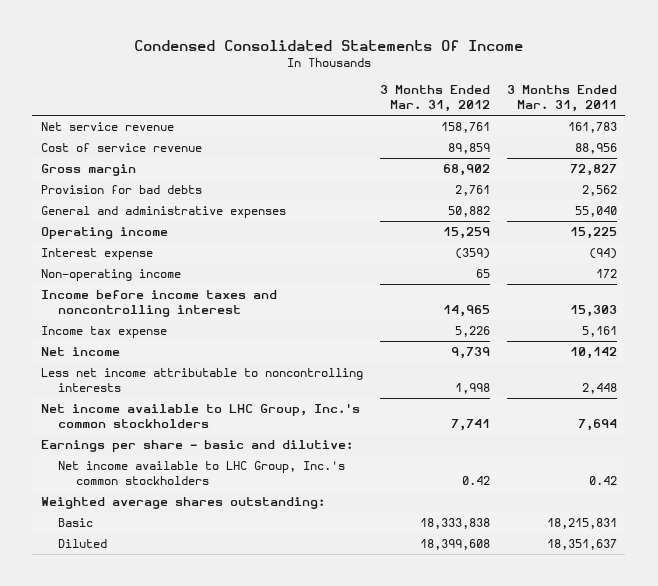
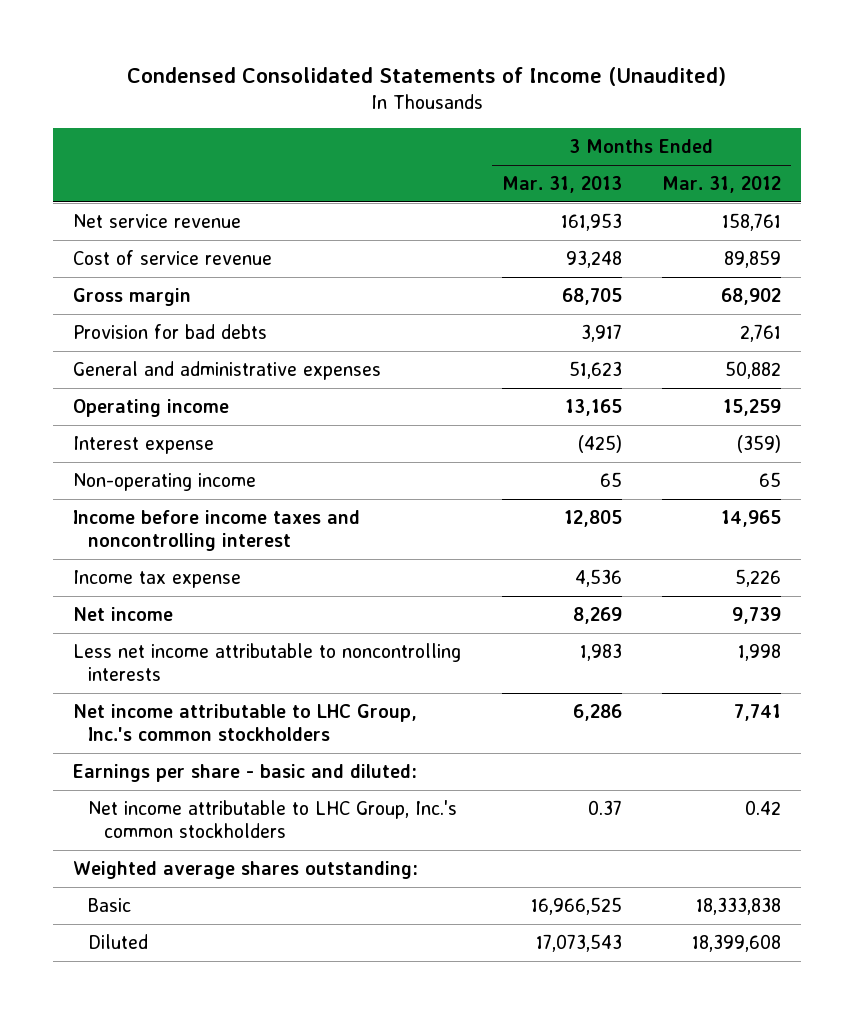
[133,39,523,51] Condensed Consolidated Statements Of Income -> [127,67,727,87] Condensed Consolidated Statements of Income (Unaudited)
[506,85,617,113] 3 Months Ended Mar. 31, 2011 -> none
none -> [501,175,622,193] Mar. 31, 2013
[40,402,360,429] Net income available to LHC Group, Inc.'s common stockholders -> [73,703,418,742] Net income attributable to LHC Group, Inc.'s common stockholders
[40,439,353,452] Earnings per share - basic and dilutive: -> [73,763,418,782] Earnings per share - basic and diluted:
[58,460,346,486] Net income available to LHC Group, Inc.'s common stockholders -> [88,799,458,839] Net income attributable to LHC Group, Inc.'s common stockholders

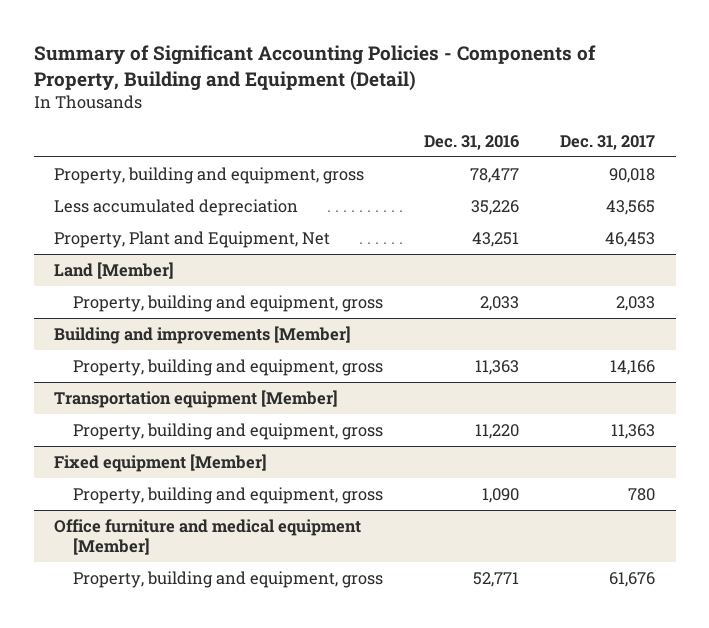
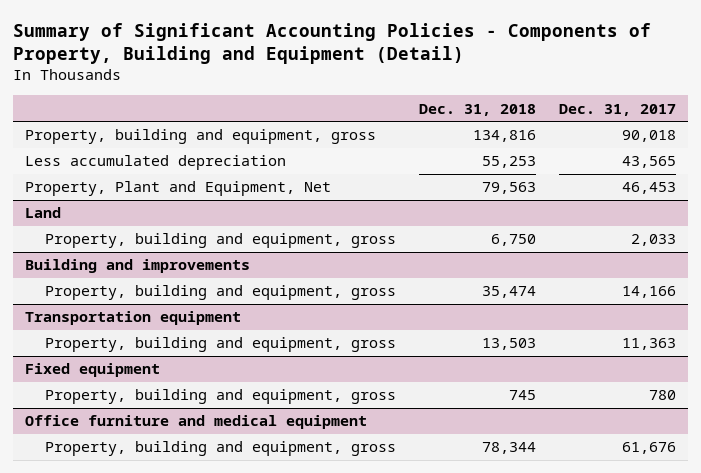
[423,134,519,150] Dec. 31, 2016 -> none
none -> [419,103,537,116] Dec. 31, 2018
[54,261,175,279] Land [Member] -> [24,207,61,219] Land
[54,325,352,344] Building and improvements [Member] -> [24,259,250,274] Building and improvements
[54,389,339,408] Transportation equipment [Member] -> [24,311,241,326] Transportation equipment
[54,453,268,472] Fixed equipment [Member] -> [24,363,160,378] Fixed equipment
[54,518,362,556] Office furniture and medical equipment [Member] -> [24,415,367,430] Office furniture and medical equipment

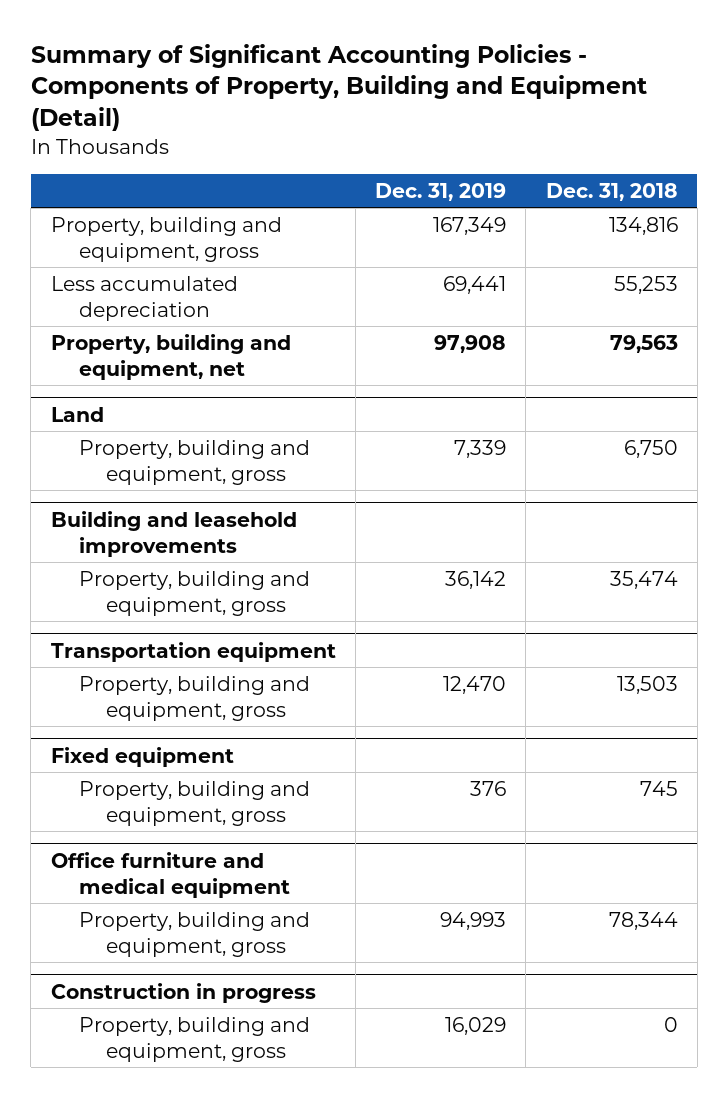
[559,103,677,116] Dec. 31, 2017 -> none
none -> [375,182,507,201] Dec. 31, 2019
[24,181,331,197] Property, Plant and Equipment, Net -> [50,333,291,380] Property, building and equipment, net
[24,259,250,274] Building and improvements -> [50,510,297,557] Building and leasehold improvements
none -> [50,982,316,1003] Construction in progress
none -> [78,1016,310,1062] Property, building and equipment, gross

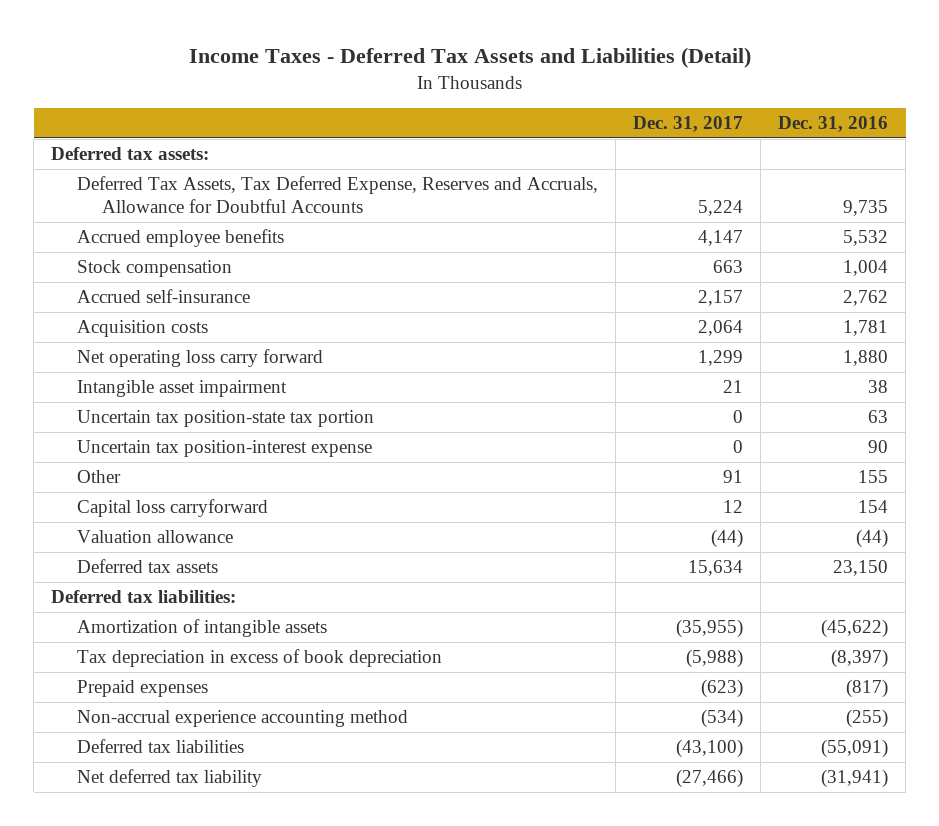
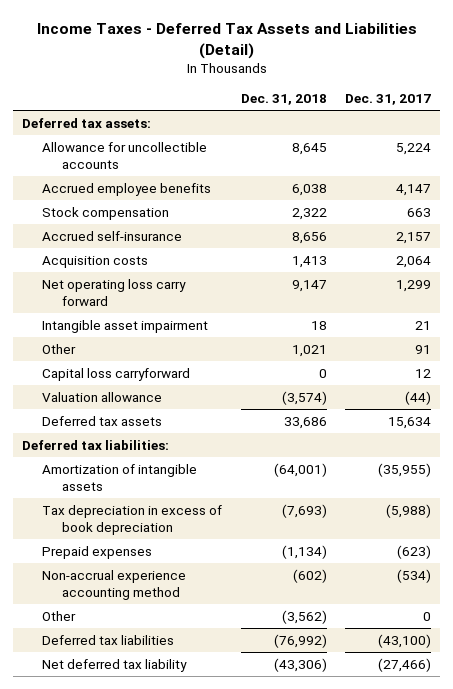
[778,115,889,132] Dec. 31, 2016 -> none
none -> [240,94,327,106] Dec. 31, 2018
[76,176,598,213] Deferred Tax Assets, Tax Deferred Expense, Reserves and Accruals, Allowance for Doubtful Accounts -> [41,141,207,169] Allowance for uncollectible accounts
[76,410,374,428] Uncertain tax position-state tax portion -> none
[76,440,372,458] Uncertain tax position-interest expense -> none
none -> [41,610,76,621] Other

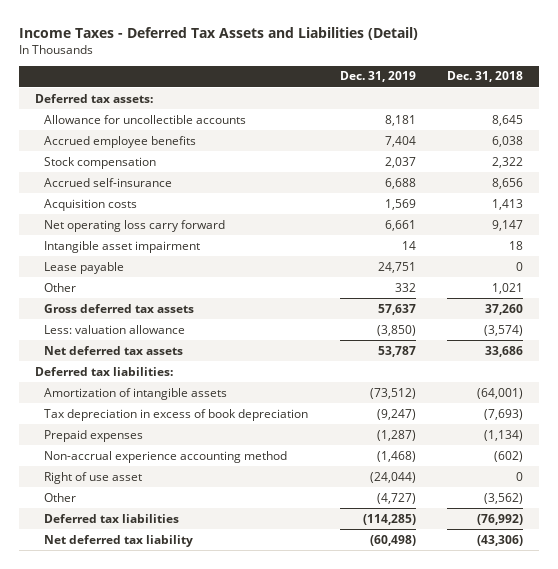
[345,94,432,106] Dec. 31, 2017 -> none
none -> [339,71,416,83] Dec. 31, 2019
none -> [44,261,125,274] Lease payable
[41,367,190,381] Capital loss carryforward -> none
none -> [44,303,195,313] Gross deferred tax assets
[41,391,162,402] Valuation allowance -> [44,324,186,334] Less: valuation allowance
[41,415,162,426] Deferred tax assets -> [44,345,184,355] Net deferred tax assets
none -> [44,471,143,484] Right of use asset

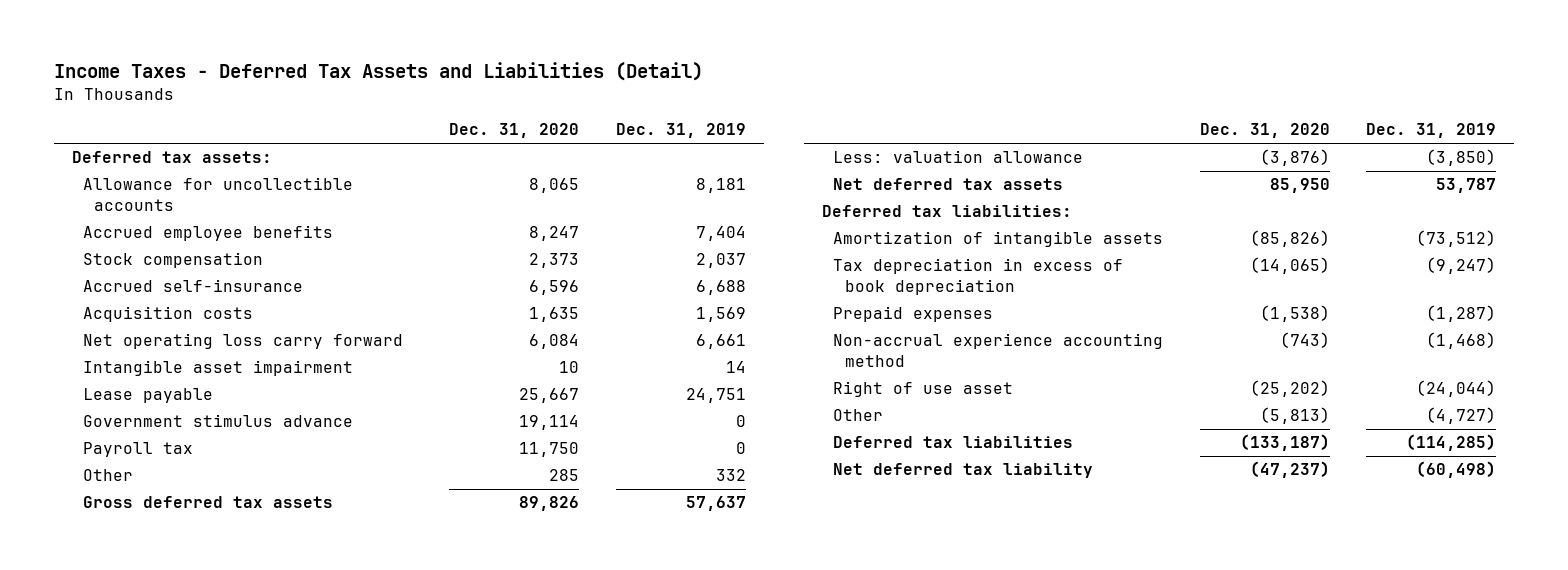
[447,71,524,83] Dec. 31, 2018 -> none
none -> [449,123,580,139] Dec. 31, 2020
none -> [83,414,354,428] Government stimulus advance
none -> [83,442,194,458] Payroll tax

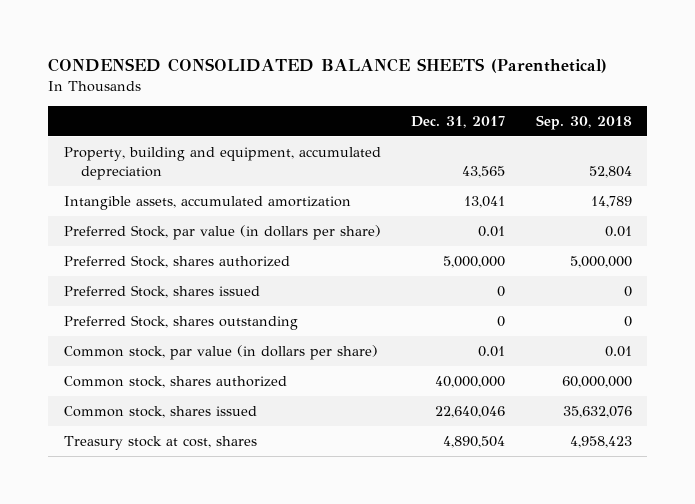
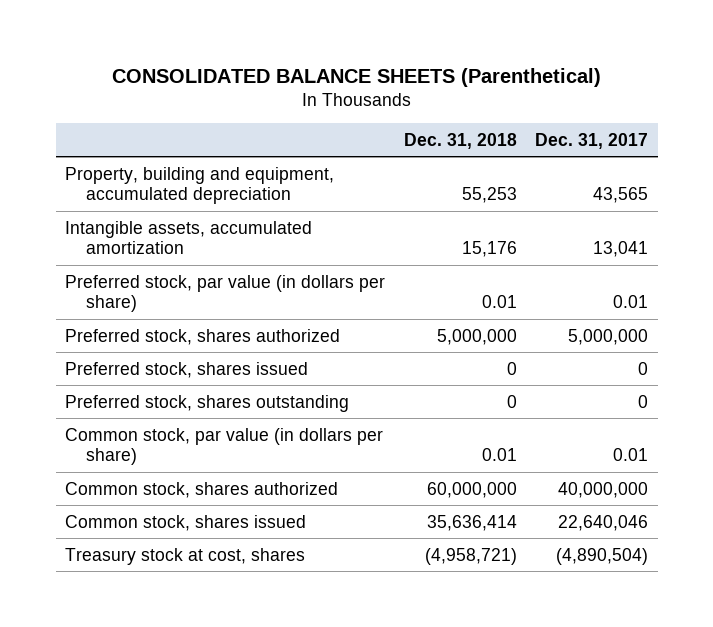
[48,58,608,74] CONDENSED CONSOLIDATED BALANCE SHEETS (Parenthetical) -> [111,67,601,87] CONSOLIDATED BALANCE SHEETS (Parenthetical)
[535,114,632,130] Sep. 30, 2018 -> none
none -> [403,132,517,149] Dec. 31, 2018
[63,225,381,241] Preferred Stock, par value (in dollars per share) -> [64,274,385,313] Preferred stock, par value (in dollars per share)
[63,255,290,269] Preferred Stock, shares authorized -> [64,328,340,345] Preferred stock, shares authorized
[63,285,260,299] Preferred Stock, shares issued -> [64,361,308,378] Preferred stock, shares issued
[63,315,298,331] Preferred Stock, shares outstanding -> [64,394,349,412] Preferred stock, shares outstanding
[443,436,506,449] 4,890,504 -> [556,547,649,565] (4,890,504)

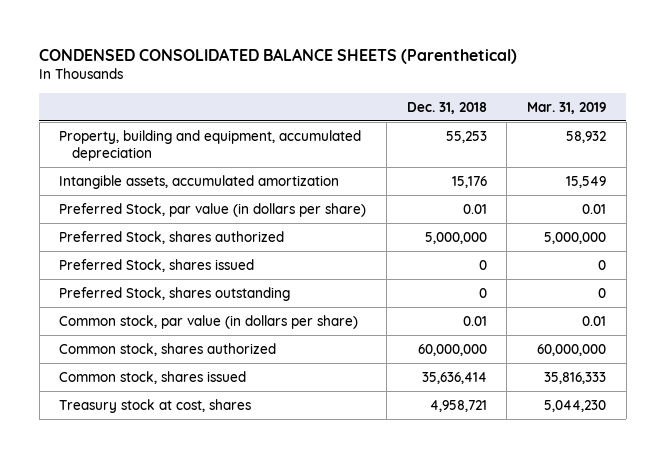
[111,67,601,87] CONSOLIDATED BALANCE SHEETS (Parenthetical) -> [39,47,518,64] CONDENSED CONSOLIDATED BALANCE SHEETS (Parenthetical)
[535,132,649,149] Dec. 31, 2017 -> none
none -> [527,101,607,114] Mar. 31, 2019
[64,274,385,313] Preferred stock, par value (in dollars per share) -> [59,202,367,217] Preferred Stock, par value (in dollars per share)
[64,328,340,345] Preferred stock, shares authorized -> [59,230,285,244] Preferred Stock, shares authorized
[64,361,308,378] Preferred stock, shares issued -> [59,258,255,272] Preferred Stock, shares issued
[64,394,349,412] Preferred stock, shares outstanding -> [59,286,291,301] Preferred Stock, shares outstanding
[424,547,517,565] (4,958,721) -> [429,399,487,412] 4,958,721

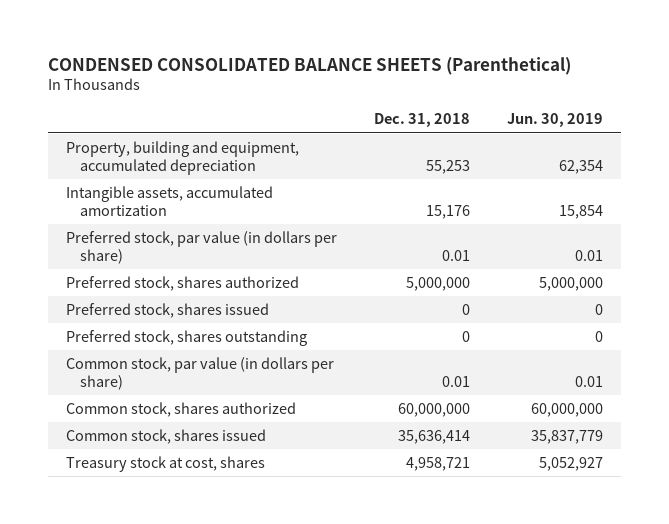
[527,101,607,114] Mar. 31, 2019 -> none
none -> [507,113,604,128] Jun. 30, 2019
[59,202,367,217] Preferred Stock, par value (in dollars per share) -> [66,231,338,264] Preferred stock, par value (in dollars per share)
[59,230,285,244] Preferred Stock, shares authorized -> [66,276,300,292] Preferred stock, shares authorized
[59,258,255,272] Preferred Stock, shares issued -> [66,303,270,319] Preferred stock, shares issued
[59,286,291,301] Preferred Stock, shares outstanding -> [66,330,308,347] Preferred stock, shares outstanding

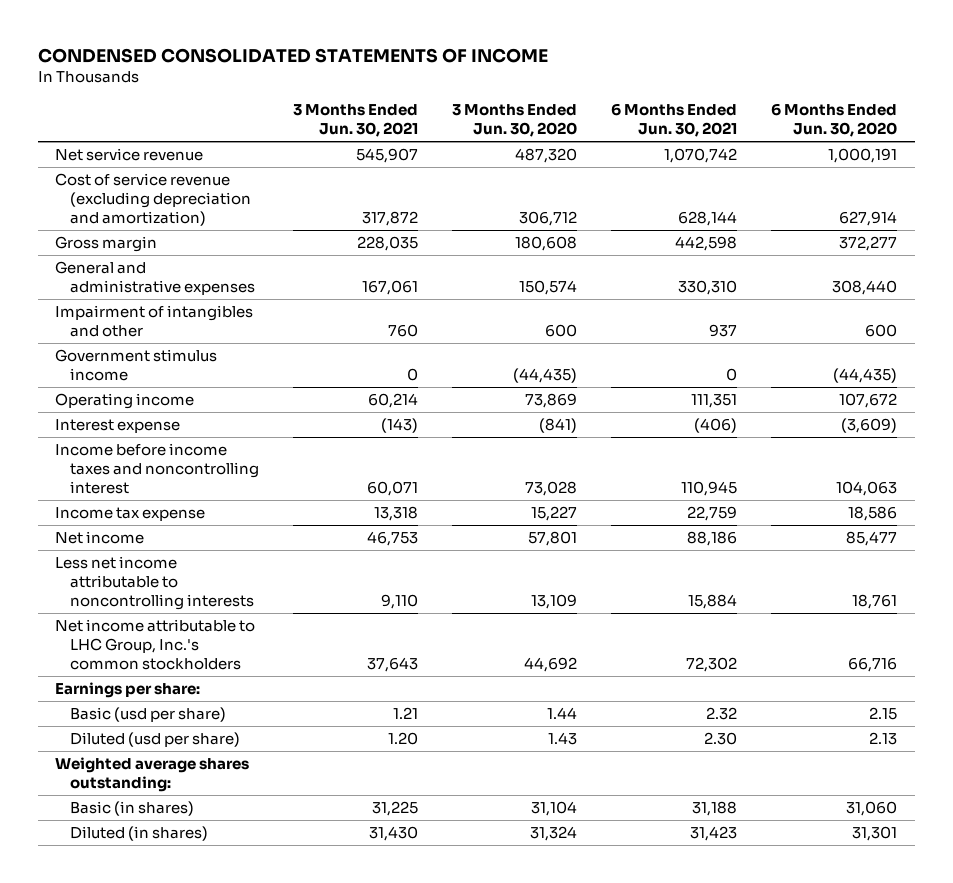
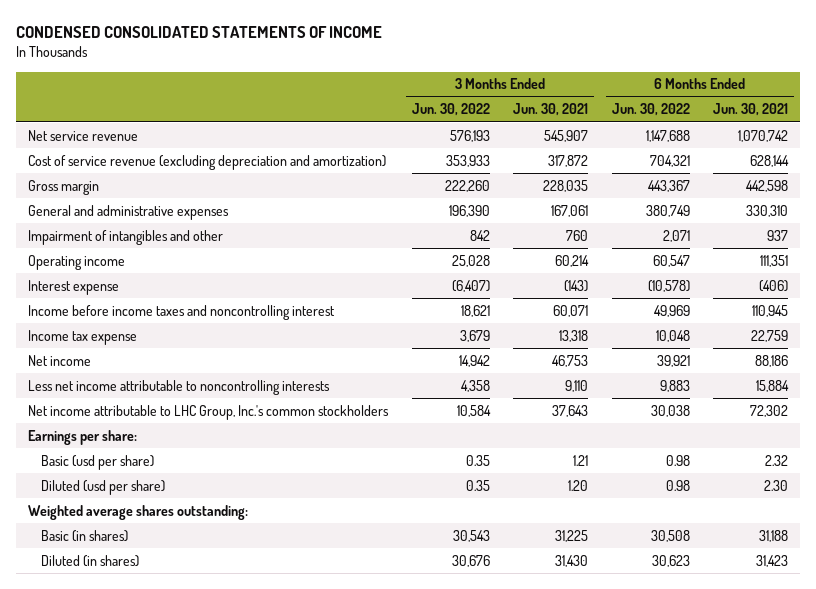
[452,104,578,138] 3 Months Ended Jun. 30, 2020 -> none
[771,103,898,138] 6 Months Ended Jun. 30, 2020 -> none
none -> [411,103,490,117] Jun. 30, 2022
none -> [611,103,690,117] Jun. 30, 2022
[55,349,218,382] Government stimulus income -> none

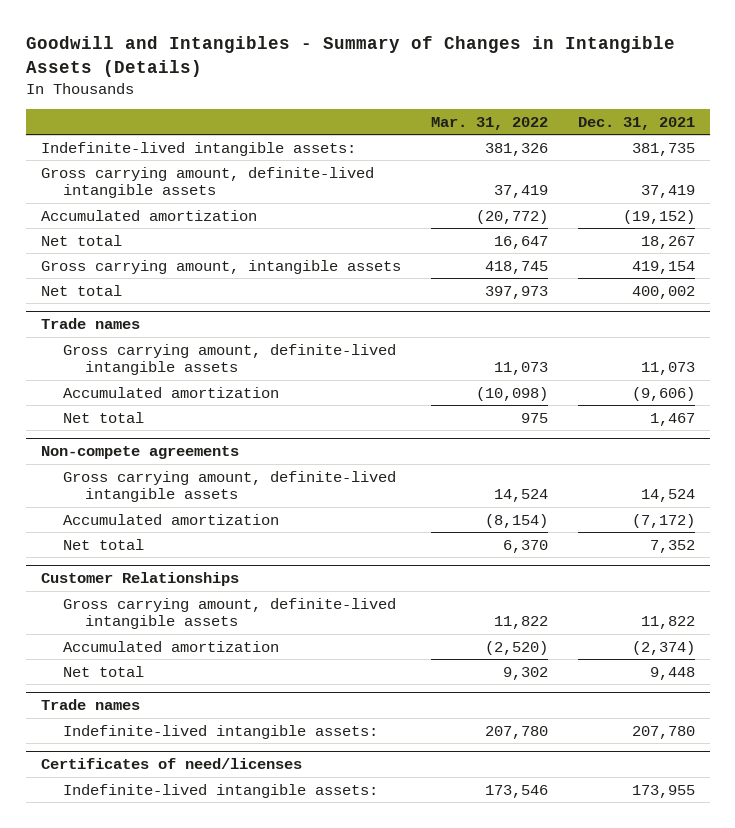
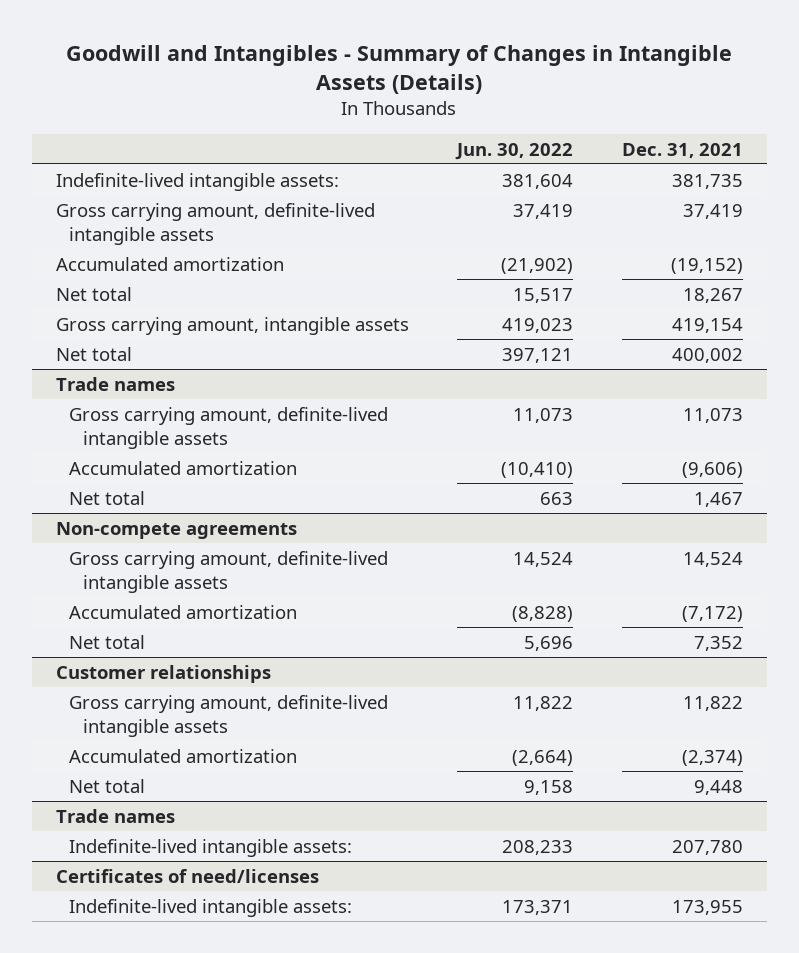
[430,116,548,130] Mar. 31, 2022 -> none
none -> [455,142,574,160] Jun. 30, 2022
[40,572,239,587] Customer Relationships -> [55,664,271,683] Customer relationships

